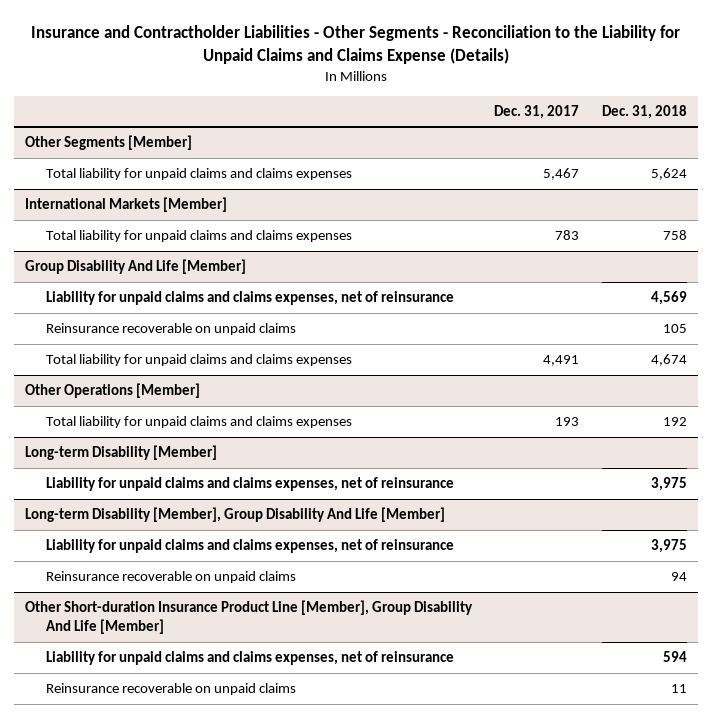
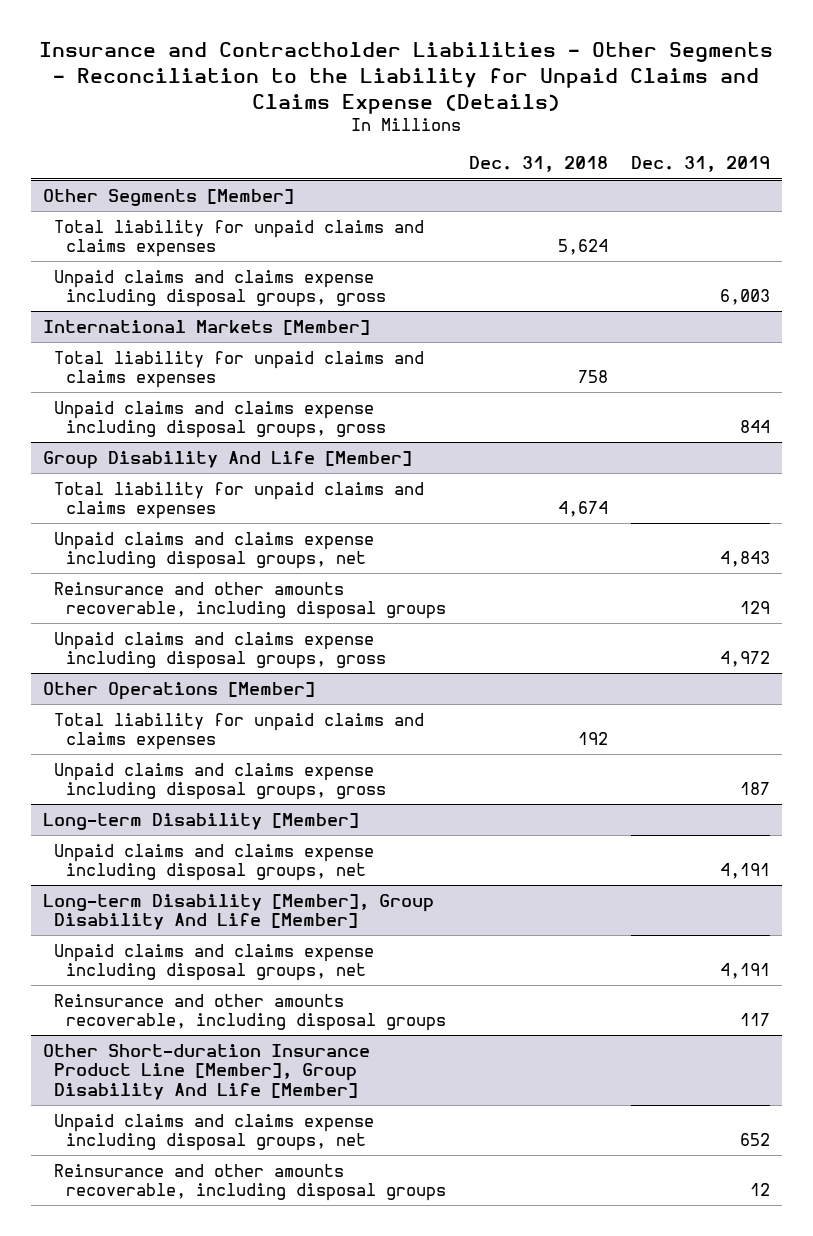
[494,105,580,120] Dec. 31, 2017 -> none
none -> [631,156,771,173] Dec. 31, 2019
none -> [54,269,387,308] Unpaid claims and claims expense including disposal groups, gross
none -> [54,400,387,439] Unpaid claims and claims expense including disposal groups, gross
[45,291,454,306] Liability for unpaid claims and claims expenses, net of reinsurance -> none
[45,323,296,336] Reinsurance recoverable on unpaid claims -> none
none -> [54,531,375,570] Unpaid claims and claims expense including disposal groups, net
none -> [54,581,447,620] Reinsurance and other amounts recoverable, including disposal groups
none -> [54,631,387,670] Unpaid claims and claims expense including disposal groups, gross
none -> [54,762,387,801] Unpaid claims and claims expense including disposal groups, gross
[45,477,454,492] Liability for unpaid claims and claims expenses, net of reinsurance -> none
none -> [54,843,375,882] Unpaid claims and claims expense including disposal groups, net
[45,539,454,554] Liability for unpaid claims and claims expenses, net of reinsurance -> none
[45,571,296,584] Reinsurance recoverable on unpaid claims -> none
none -> [54,943,375,982] Unpaid claims and claims expense including disposal groups, net
none -> [54,993,447,1032] Reinsurance and other amounts recoverable, including disposal groups
[45,651,454,666] Liability for unpaid claims and claims expenses, net of reinsurance -> none
[45,683,296,696] Reinsurance recoverable on unpaid claims -> none
none -> [54,1113,375,1152] Unpaid claims and claims expense including disposal groups, net
none -> [54,1163,447,1202] Reinsurance and other amounts recoverable, including disposal groups

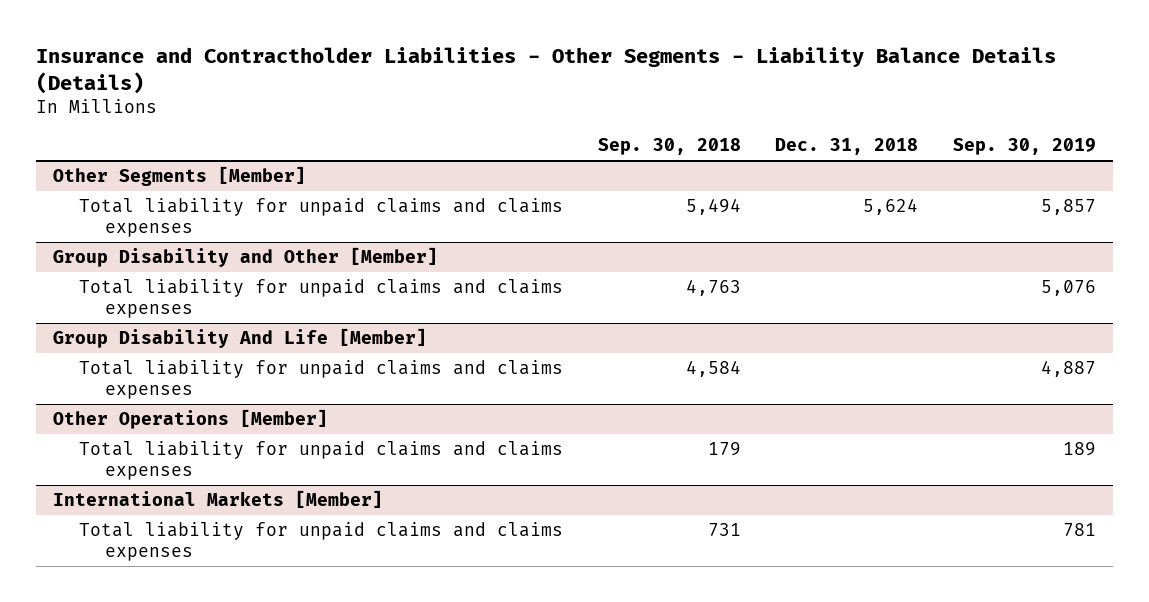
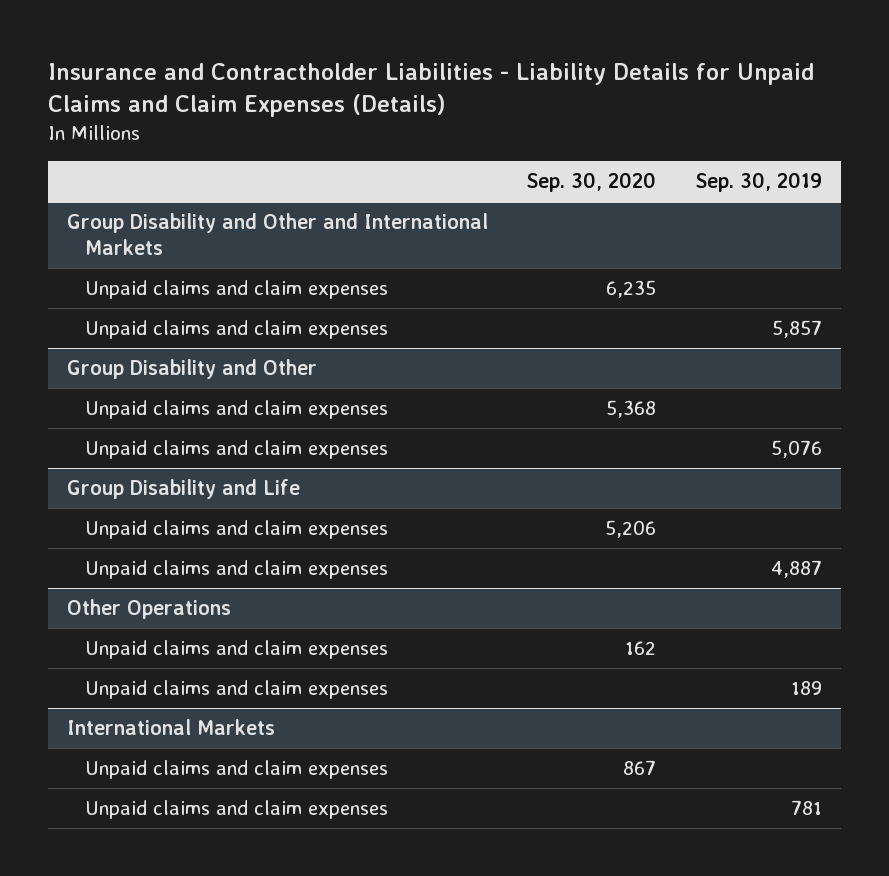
[35,46,1056,94] Insurance and Contractholder Liabilities - Other Segments - Liability Balance Details (Details) -> [47,62,814,118] Insurance and Contractholder Liabilities - Liability Details for Unpaid Claims and Claim Expenses (Details)
[597,138,741,156] Sep. 30, 2018 -> none
[775,138,919,156] Dec. 31, 2018 -> none
none -> [526,172,657,193] Sep. 30, 2020
[53,166,307,187] Other Segments [Member] -> none
[78,198,563,237] Total liability for unpaid claims and claims expenses -> none
none -> [66,213,488,255] Group Disability and Other and International Markets
none -> [84,280,388,300] Unpaid claims and claim expenses
none -> [84,320,388,340] Unpaid claims and claim expenses
[53,247,439,268] Group Disability and Other [Member] -> [66,359,317,380] Group Disability and Other
none -> [84,400,388,420] Unpaid claims and claim expenses
[78,279,563,318] Total liability for unpaid claims and claims expenses -> [84,440,388,460] Unpaid claims and claim expenses
[53,328,428,349] Group Disability And Life [Member] -> [66,479,300,500] Group Disability and Life
none -> [84,520,388,540] Unpaid claims and claim expenses
[78,360,563,399] Total liability for unpaid claims and claims expenses -> [84,560,388,580] Unpaid claims and claim expenses
[53,409,329,430] Other Operations [Member] -> [66,599,231,620] Other Operations
none -> [84,640,388,660] Unpaid claims and claim expenses
[78,441,563,480] Total liability for unpaid claims and claims expenses -> [84,680,388,700] Unpaid claims and claim expenses
[53,490,384,509] International Markets [Member] -> [66,719,275,736] International Markets
none -> [84,760,388,780] Unpaid claims and claim expenses
[78,522,563,561] Total liability for unpaid claims and claims expenses -> [84,800,388,820] Unpaid claims and claim expenses

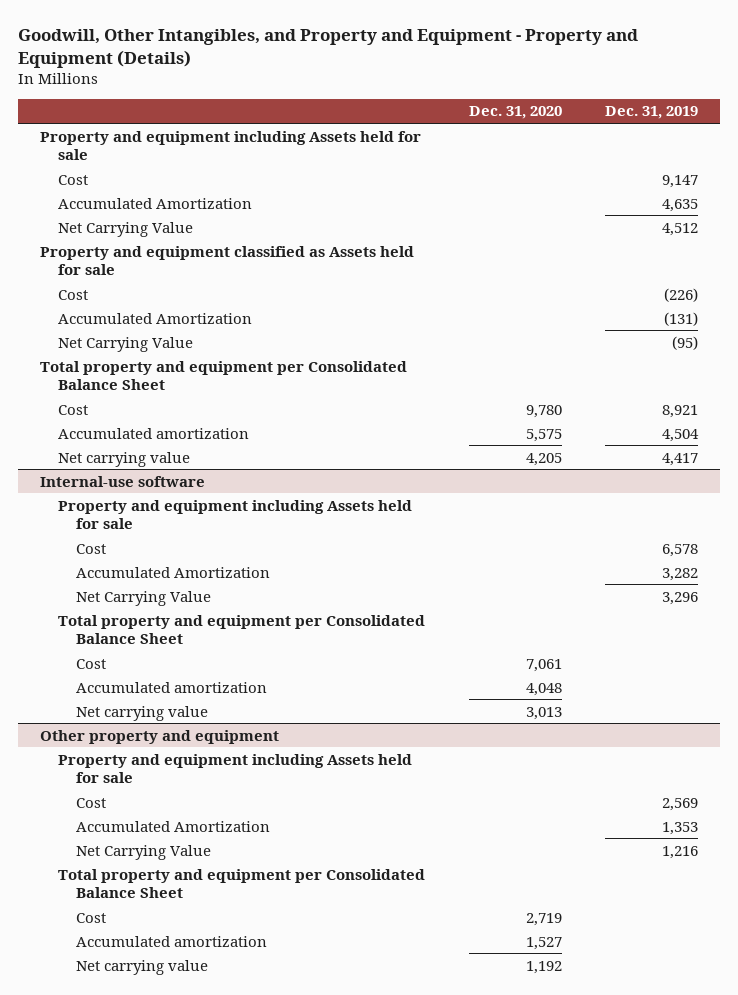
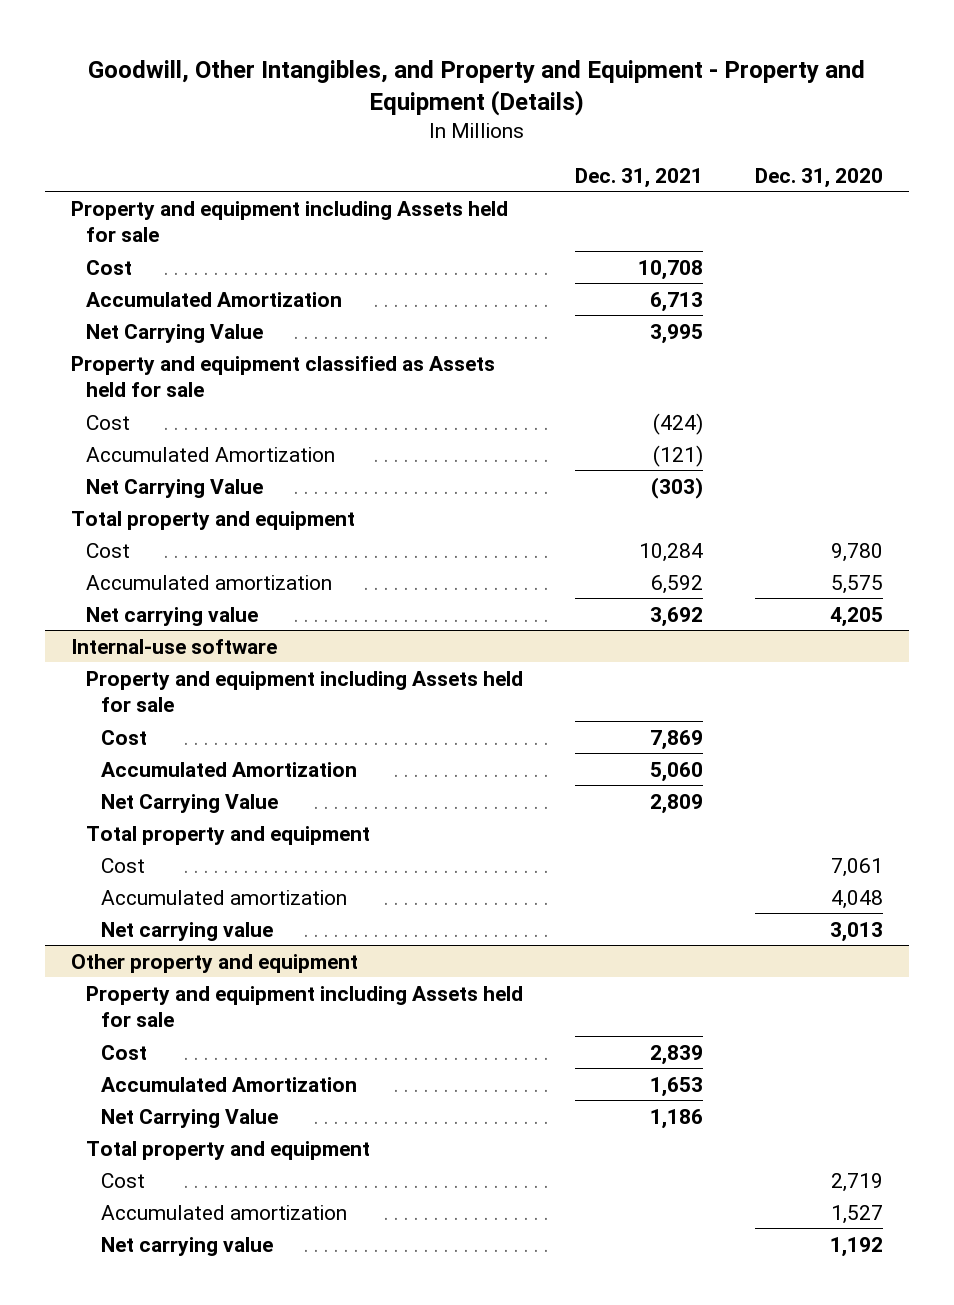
[605,106,699,120] Dec. 31, 2019 -> none
none -> [574,167,703,188] Dec. 31, 2021
[39,360,407,391] Total property and equipment per Consolidated Balance Sheet -> [71,510,356,530] Total property and equipment
[57,614,425,645] Total property and equipment per Consolidated Balance Sheet -> [86,825,371,845] Total property and equipment
[57,868,425,899] Total property and equipment per Consolidated Balance Sheet -> [86,1140,371,1160] Total property and equipment

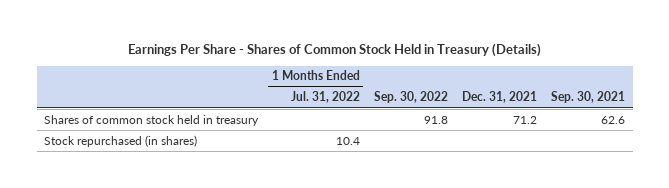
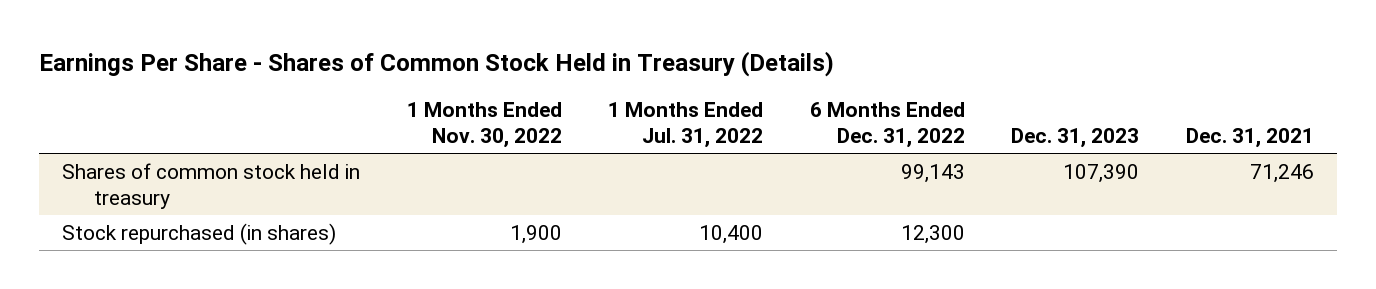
[374,91,449,104] Sep. 30, 2022 -> none
[551,91,626,104] Sep. 30, 2021 -> none
none -> [406,102,562,148] 1 Months Ended Nov. 30, 2022
none -> [809,102,965,148] 6 Months Ended Dec. 31, 2022
none -> [1011,127,1140,148] Dec. 31, 2023
[513,115,538,124] 71.2 -> [1249,164,1314,184] 71,246
[335,136,360,145] 10.4 -> [699,225,764,245] 10,400

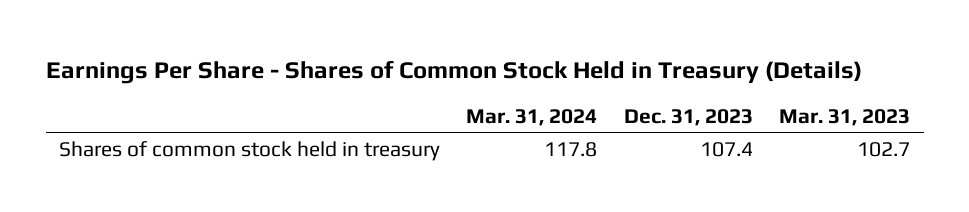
[406,102,562,148] 1 Months Ended Nov. 30, 2022 -> none
[608,102,764,148] 1 Months Ended Jul. 31, 2022 -> none
[809,102,965,148] 6 Months Ended Dec. 31, 2022 -> none
[1185,127,1314,148] Dec. 31, 2021 -> none
none -> [466,108,598,126] Mar. 31, 2024
none -> [779,108,911,126] Mar. 31, 2023
[62,223,337,246] Stock repurchased (in shares) -> none
[1063,164,1140,184] 107,390 -> [699,142,753,158] 107.4

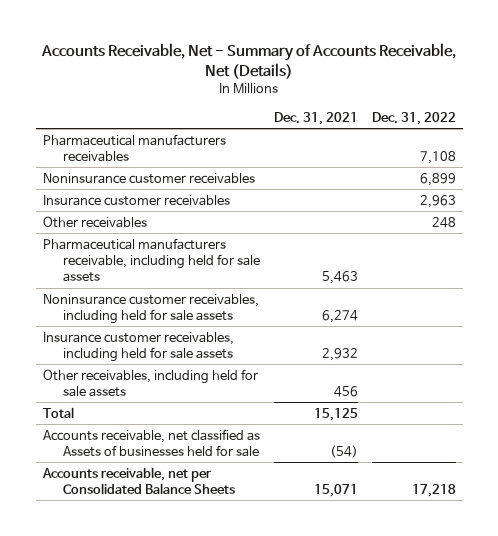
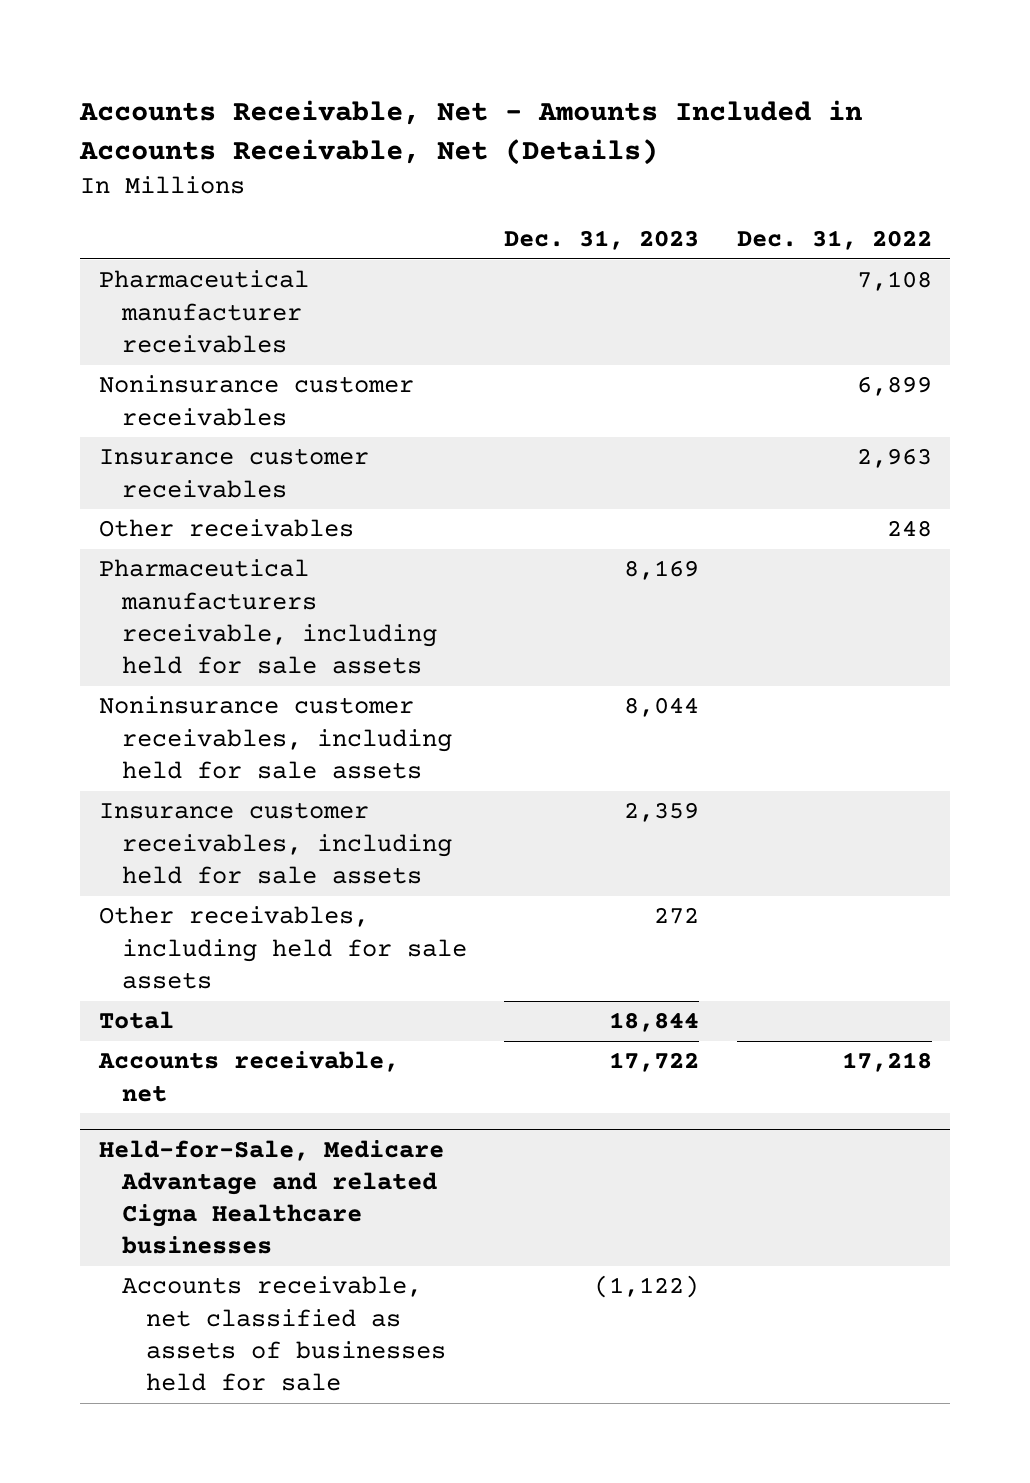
[41,42,457,80] Accounts Receivable, Net - Summary of Accounts Receivable, Net (Details) -> [79,99,863,166] Accounts Receivable, Net - Amounts Included in Accounts Receivable, Net (Details)
[273,112,358,126] Dec. 31, 2021 -> none
none -> [504,229,700,250] Dec. 31, 2023
[42,133,226,163] Pharmaceutical manufacturers receivables -> [98,270,309,353] Pharmaceutical manufacturer receivables
[42,428,260,458] Accounts receivable, net classified as Assets of businesses held for sale -> none
[41,466,235,495] Accounts receivable, net per Consolidated Balance Sheets -> [97,1051,399,1102] Accounts receivable, net
none -> [98,1139,444,1255] Held-for-Sale, Medicare Advantage and related Cigna Healthcare businesses
none -> [122,1276,446,1392] Accounts receivable, net classified as assets of businesses held for sale

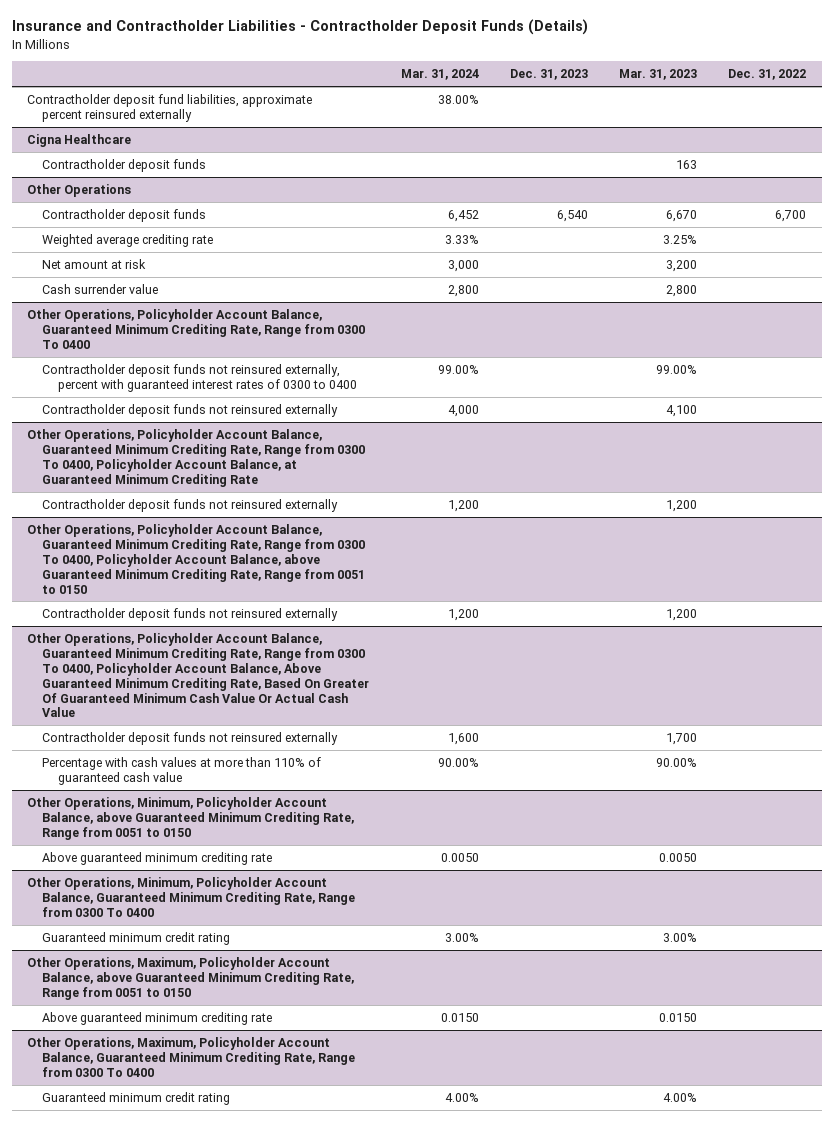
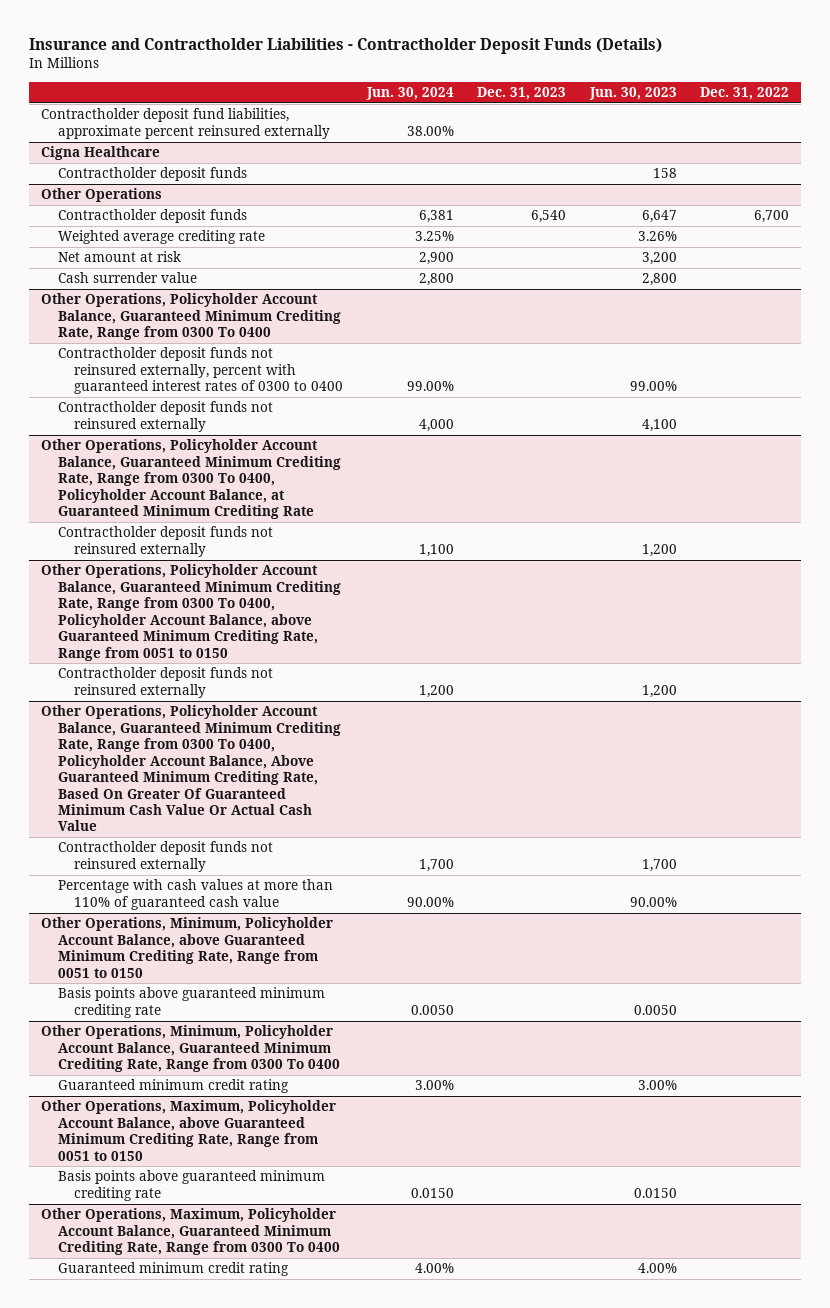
[400,69,479,81] Mar. 31, 2024 -> none
[619,69,698,81] Mar. 31, 2023 -> none
none -> [365,87,454,101] Jun. 30, 2024
none -> [588,87,677,101] Jun. 30, 2023
[42,851,273,865] Above guaranteed minimum crediting rate -> [57,987,325,1018] Basis points above guaranteed minimum crediting rate
[42,1011,273,1025] Above guaranteed minimum crediting rate -> [57,1170,325,1201] Basis points above guaranteed minimum crediting rate

